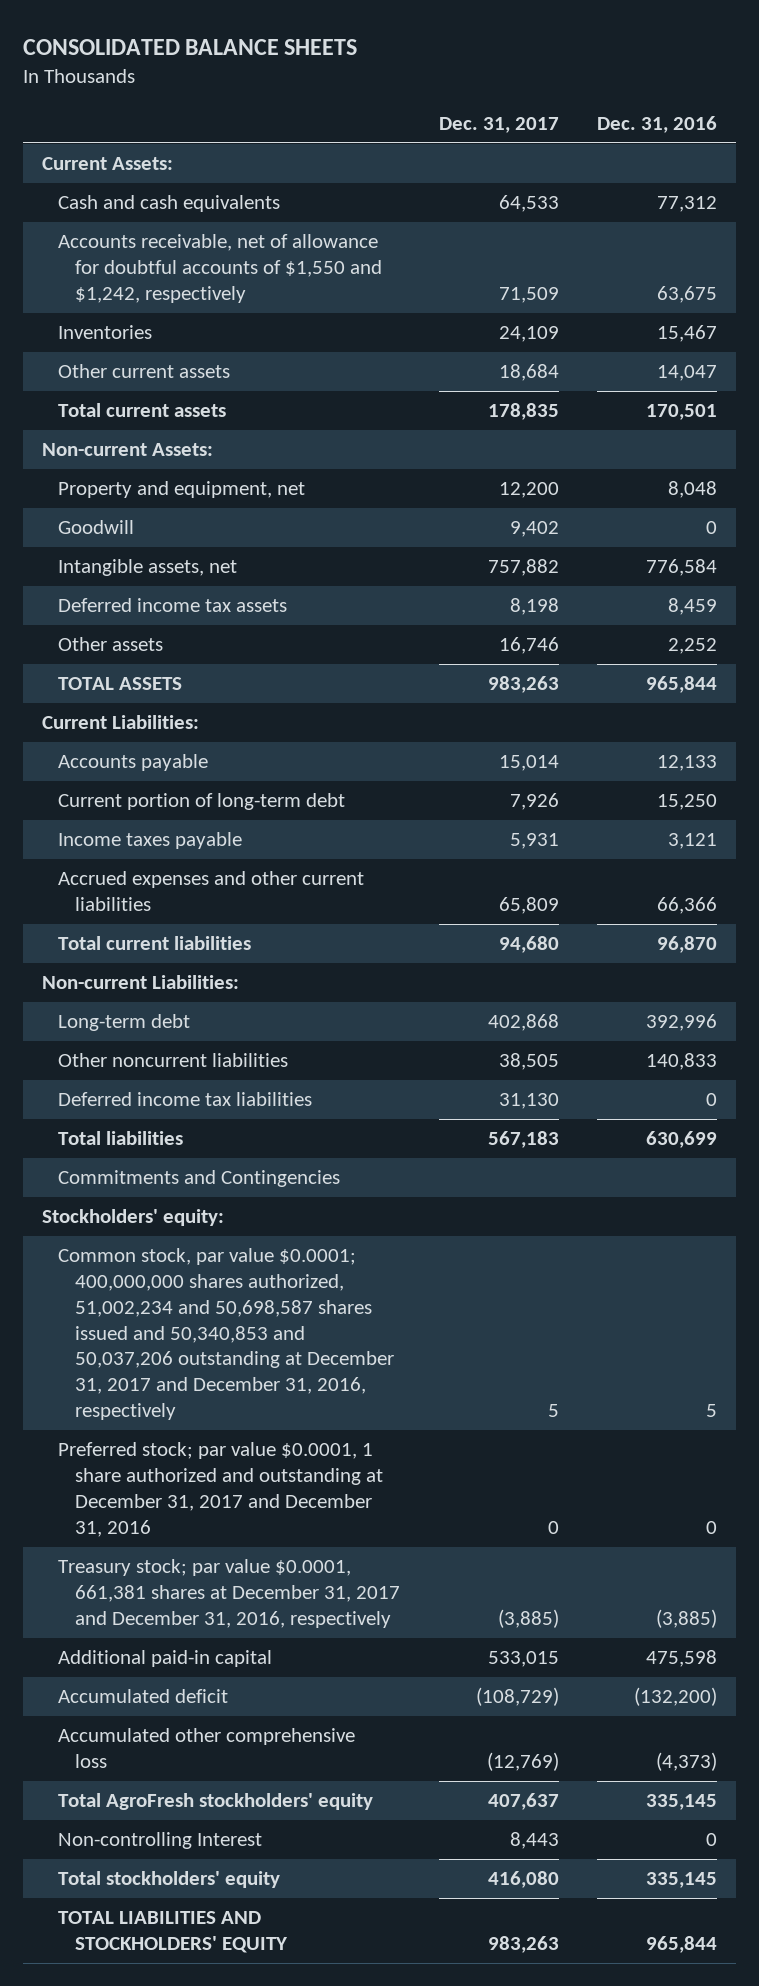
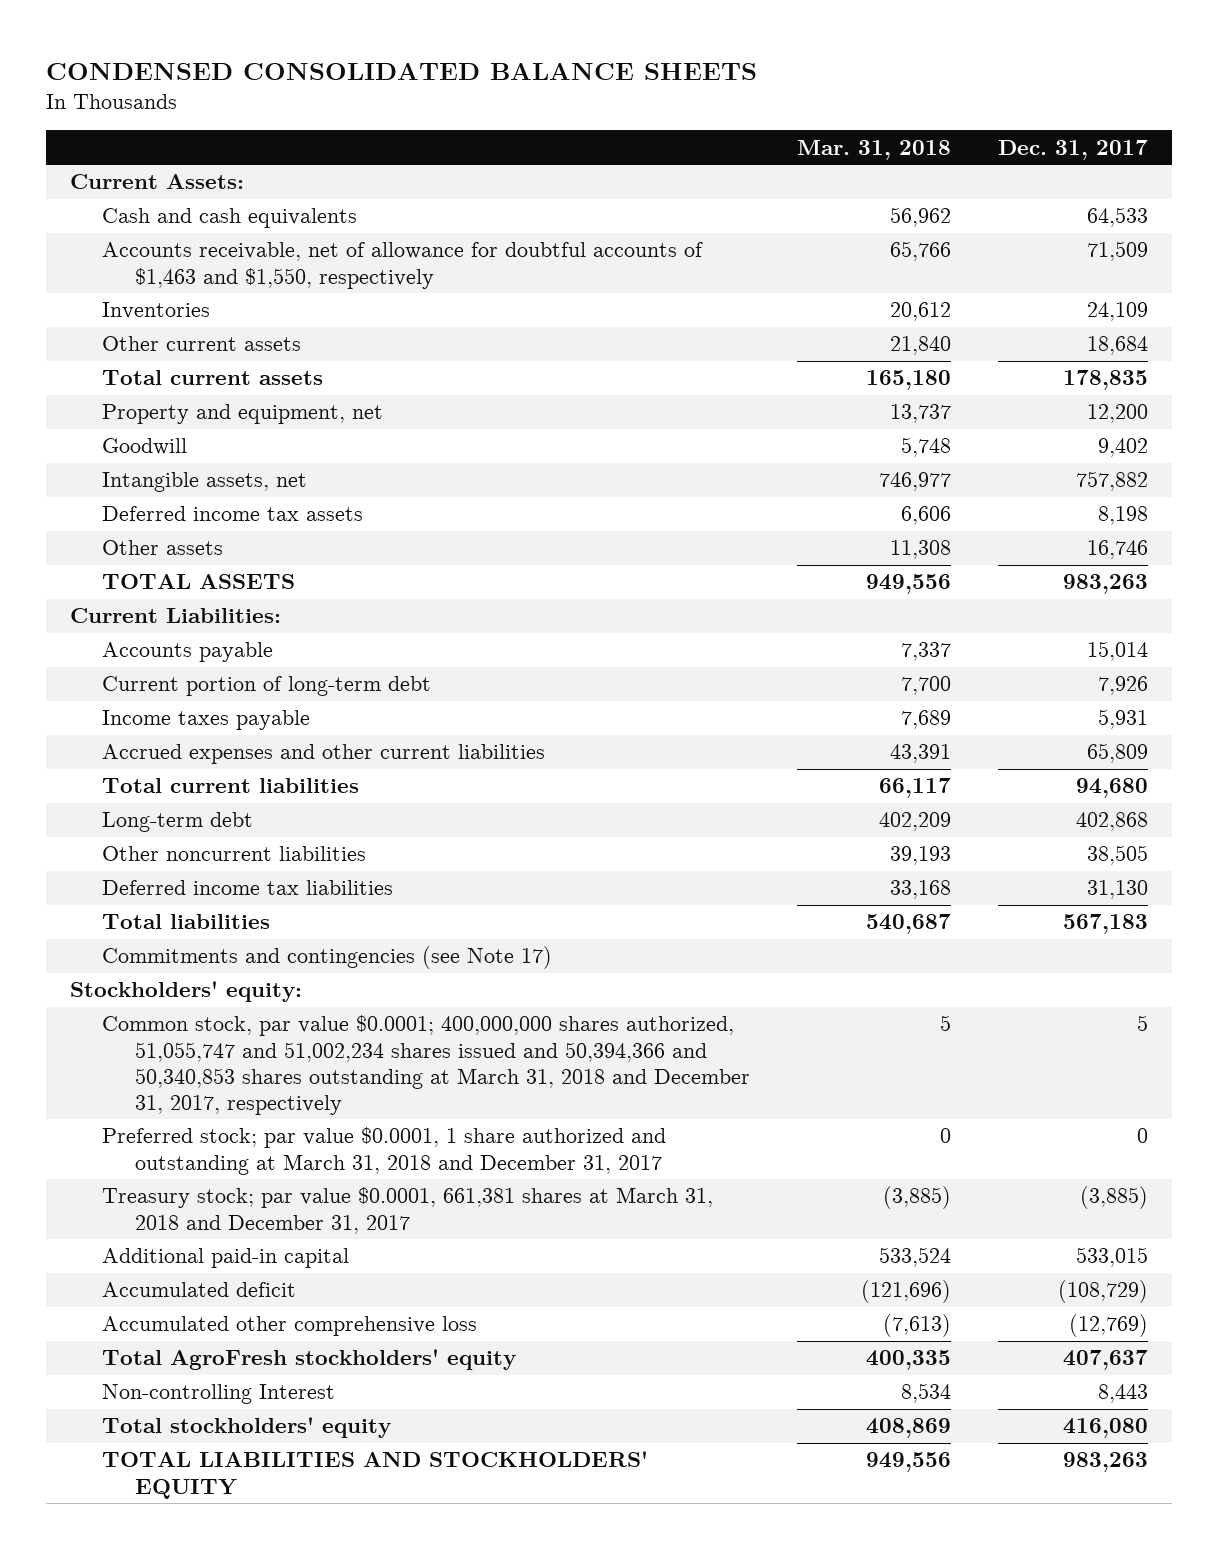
[22,38,357,55] CONSOLIDATED BALANCE SHEETS -> [45,62,757,80] CONDENSED CONSOLIDATED BALANCE SHEETS
[597,115,718,133] Dec. 31, 2016 -> none
none -> [796,139,951,160] Mar. 31, 2018
[58,234,383,303] Accounts receivable, net of allowance for doubtful accounts of $1,550 and $1,242, respectively -> [102,242,704,289] Accounts receivable, net of allowance for doubtful accounts of $1,463 and $1,550, respectively
[41,443,213,457] Non-current Assets: -> none
[41,975,239,990] Non-current Liabilities: -> none
[58,1170,341,1188] Commitments and Contingencies -> [102,946,553,970] Commitments and contingencies (see Note 17)
[58,1248,395,1420] Common stock, par value $0.0001; 400,000,000 shares authorized, 51,002,234 and 50,698,587 shares issued and 50,340,853 and 50,037,206 outstanding at December 31, 2017 and December 31, 2016, respectively -> [102,1015,750,1115] Common stock, par value $0.0001; 400,000,000 shares authorized, 51,055,747 and 51,002,234 shares issued and 50,394,366 and 50,340,853 shares outstanding at March 31, 2018 and December 31, 2017, respectively
[58,1442,384,1537] Preferred stock; par value $0.0001, 1 share authorized and outstanding at December 31, 2017 and December 31, 2016 -> [102,1127,667,1175] Preferred stock; par value $0.0001, 1 share authorized and outstanding at March 31, 2018 and December 31, 2017
[58,1559,401,1628] Treasury stock; par value $0.0001, 661,381 shares at December 31, 2017 and December 31, 2016, respectively -> [102,1187,714,1234] Treasury stock; par value $0.0001, 661,381 shares at March 31, 2018 and December 31, 2017

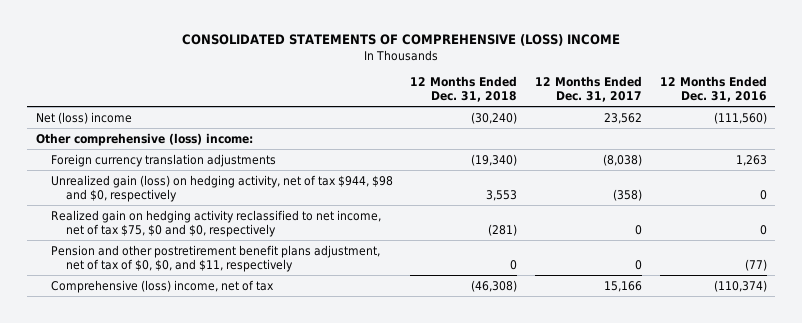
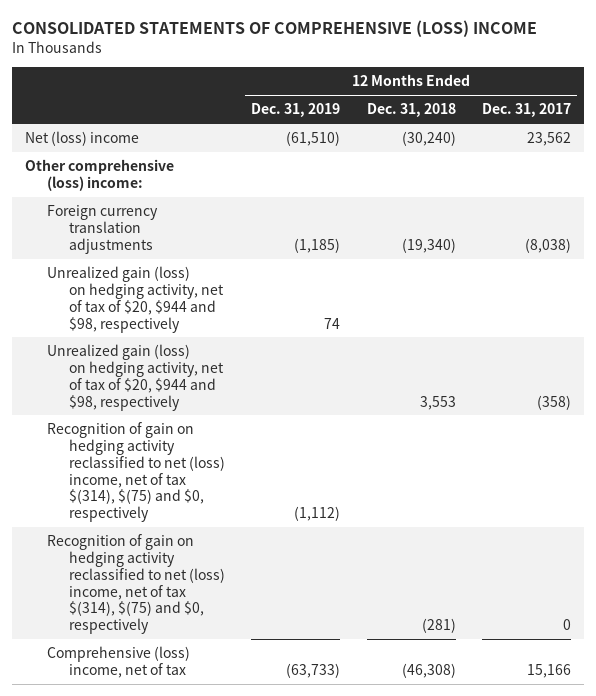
[659,75,767,103] 12 Months Ended Dec. 31, 2016 -> none
none -> [251,103,341,118] Dec. 31, 2019
[50,244,380,273] Pension and other postretirement benefit plans adjustment, net of tax of $0, $0, and $11, respectively -> none
none -> [47,266,225,333] Unrealized gain (loss) on hedging activity, net of tax of $20, $944 and $98, respectively
[50,174,393,203] Unrealized gain (loss) on hedging activity, net of tax $944, $98 and $0, respectively -> [47,344,225,411] Unrealized gain (loss) on hedging activity, net of tax of $20, $944 and $98, respectively
none -> [47,422,226,523] Recognition of gain on hedging activity reclassified to net (loss) income, net of tax $(314), $(75) and $0, respectively
[50,209,381,238] Realized gain on hedging activity reclassified to net income, net of tax $75, $0 and $0, respectively -> [47,534,226,635] Recognition of gain on hedging activity reclassified to net (loss) income, net of tax $(314), $(75) and $0, respectively

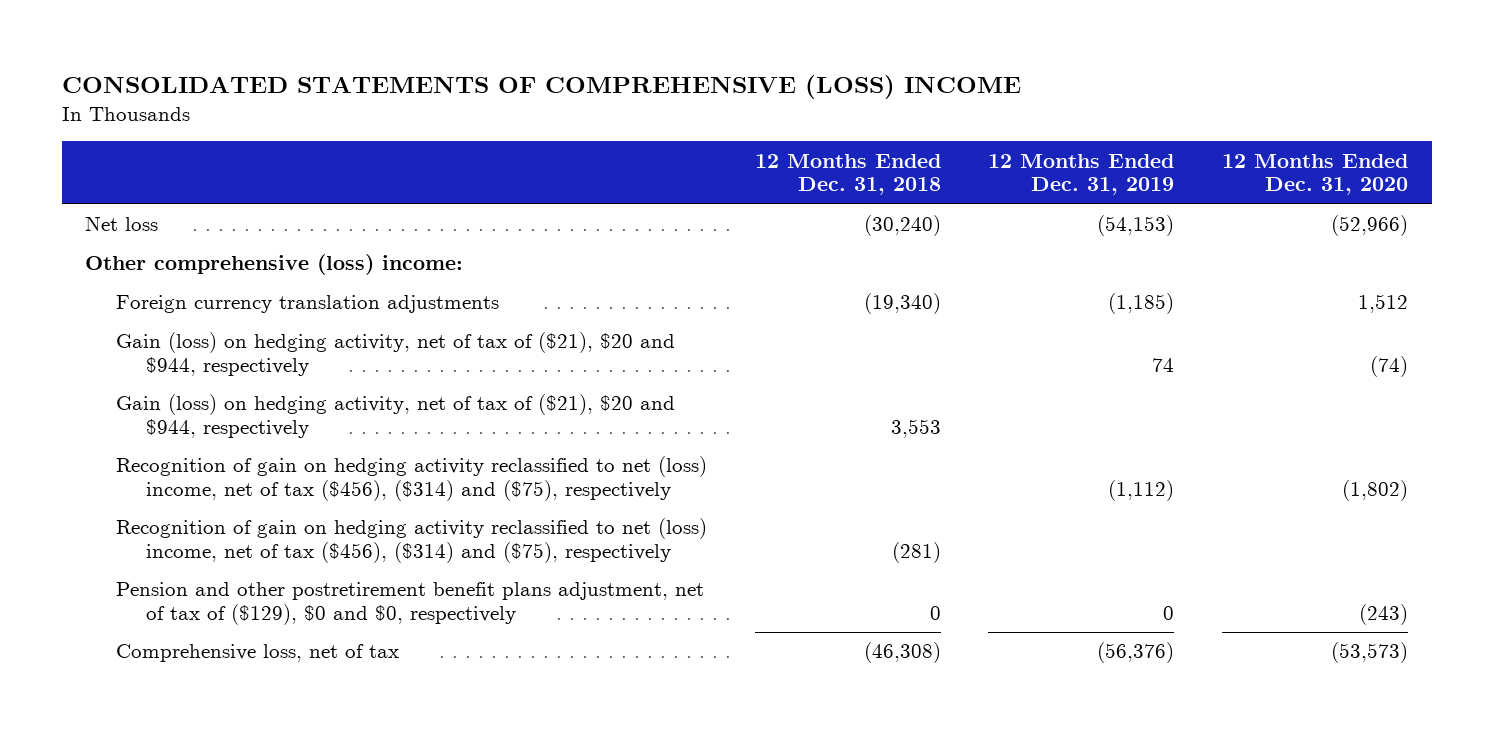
[481,103,571,118] Dec. 31, 2017 -> none
none -> [1222,153,1409,196] 12 Months Ended Dec. 31, 2020
[25,131,140,147] Net (loss) income -> [85,216,159,232] Net loss
[286,131,341,147] (61,510) -> [1097,215,1175,237] (54,153)
[47,266,225,333] Unrealized gain (loss) on hedging activity, net of tax of $20, $944 and $98, respectively -> [115,332,675,377] Gain (loss) on hedging activity, net of tax of ($21), $20 and $944, respectively
[47,344,225,411] Unrealized gain (loss) on hedging activity, net of tax of $20, $944 and $98, respectively -> [115,394,675,439] Gain (loss) on hedging activity, net of tax of ($21), $20 and $944, respectively
[47,422,226,523] Recognition of gain on hedging activity reclassified to net (loss) income, net of tax $(314), $(75) and $0, respectively -> [115,456,707,502] Recognition of gain on hedging activity reclassified to net (loss) income, net of tax ($456), ($314) and ($75), respectively
[47,534,226,635] Recognition of gain on hedging activity reclassified to net (loss) income, net of tax $(314), $(75) and $0, respectively -> [115,518,707,564] Recognition of gain on hedging activity reclassified to net (loss) income, net of tax ($456), ($314) and ($75), respectively
none -> [115,582,704,626] Pension and other postretirement benefit plans adjustment, net of tax of ($129), $0 and $0, respectively
[47,646,191,678] Comprehensive (loss) income, net of tax -> [115,644,399,663] Comprehensive loss, net of tax
[286,662,341,678] (63,733) -> [1097,642,1175,664] (56,376)

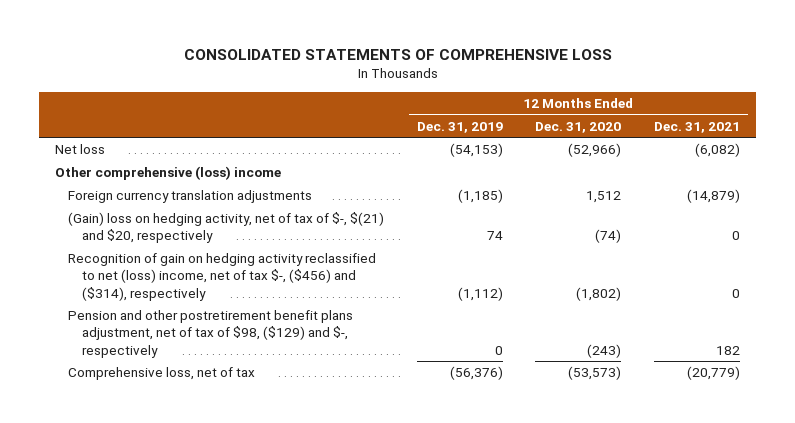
[61,75,1021,100] CONSOLIDATED STATEMENTS OF COMPREHENSIVE (LOSS) INCOME -> [183,49,612,61] CONSOLIDATED STATEMENTS OF COMPREHENSIVE LOSS
[754,153,941,196] 12 Months Ended Dec. 31, 2018 -> none
none -> [653,121,740,133] Dec. 31, 2021
[85,254,464,276] Other comprehensive (loss) income: -> [55,166,282,181] Other comprehensive (loss) income
[115,394,675,439] Gain (loss) on hedging activity, net of tax of ($21), $20 and $944, respectively -> none
[115,518,707,564] Recognition of gain on hedging activity reclassified to net (loss) income, net of tax ($456), ($314) and ($75), respectively -> none
[115,332,675,377] Gain (loss) on hedging activity, net of tax of ($21), $20 and $944, respectively -> [68,212,385,244] (Gain) loss on hedging activity, net of tax of $-, $(21) and $20, respectively
[115,456,707,502] Recognition of gain on hedging activity reclassified to net (loss) income, net of tax ($456), ($314) and ($75), respectively -> [68,253,377,301] Recognition of gain on hedging activity reclassified to net (loss) income, net of tax $-, ($456) and ($314), respectively
[115,582,704,626] Pension and other postretirement benefit plans adjustment, net of tax of ($129), $0 and $0, respectively -> [68,310,354,358] Pension and other postretirement benefit plans adjustment, net of tax of $98, ($129) and $-, respectively

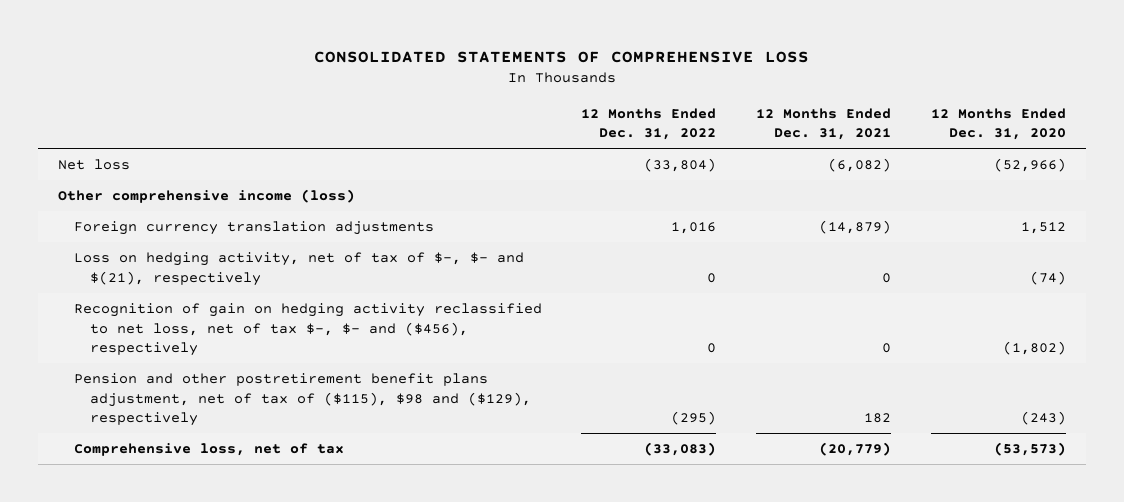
[416,121,503,133] Dec. 31, 2019 -> none
none -> [581,107,717,141] 12 Months Ended Dec. 31, 2022
[55,166,282,181] Other comprehensive (loss) income -> [57,189,355,204] Other comprehensive income (loss)
[68,212,385,244] (Gain) loss on hedging activity, net of tax of $-, $(21) and $20, respectively -> [73,252,524,286] Loss on hedging activity, net of tax of $-, $- and $(21), respectively
[68,253,377,301] Recognition of gain on hedging activity reclassified to net (loss) income, net of tax $-, ($456) and ($314), respectively -> [73,303,542,357] Recognition of gain on hedging activity reclassified to net loss, net of tax $-, $- and ($456), respectively
[68,310,354,358] Pension and other postretirement benefit plans adjustment, net of tax of $98, ($129) and $-, respectively -> [73,373,531,427] Pension and other postretirement benefit plans adjustment, net of tax of ($115), $98 and ($129), respectively

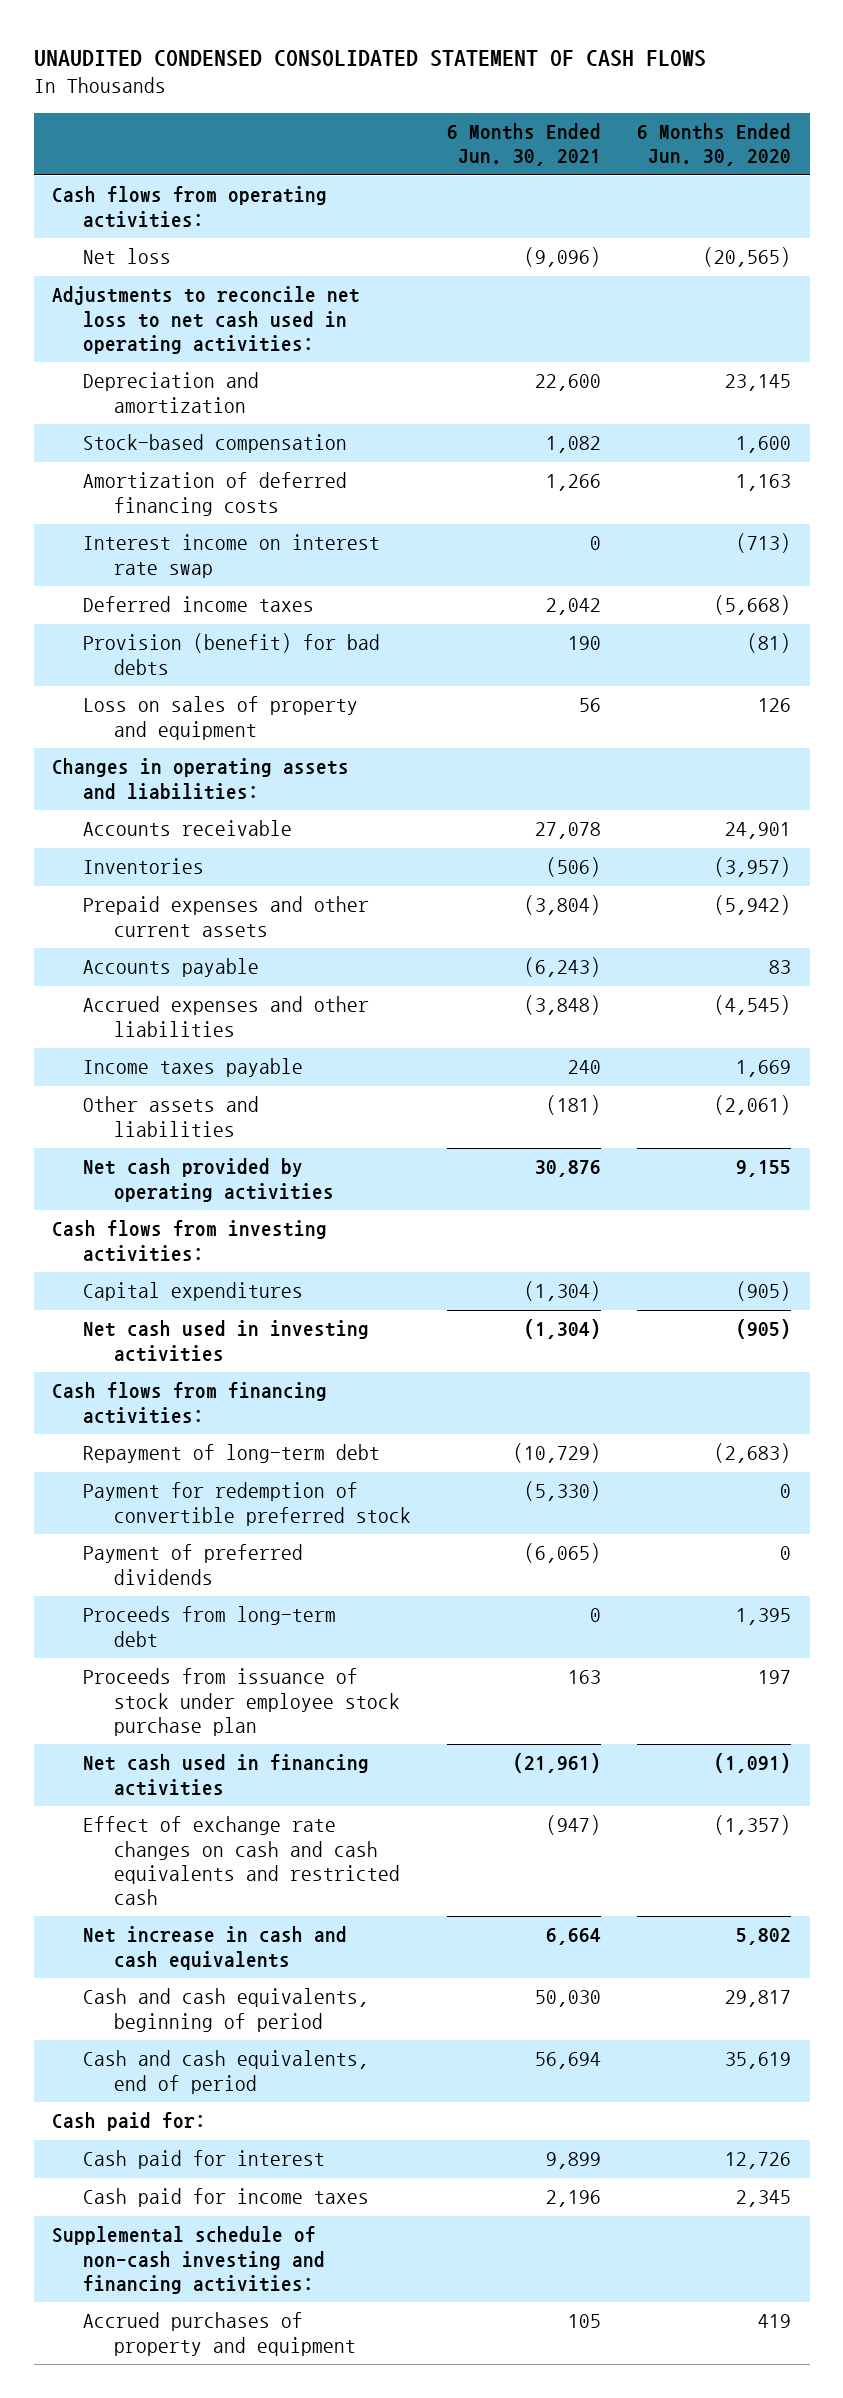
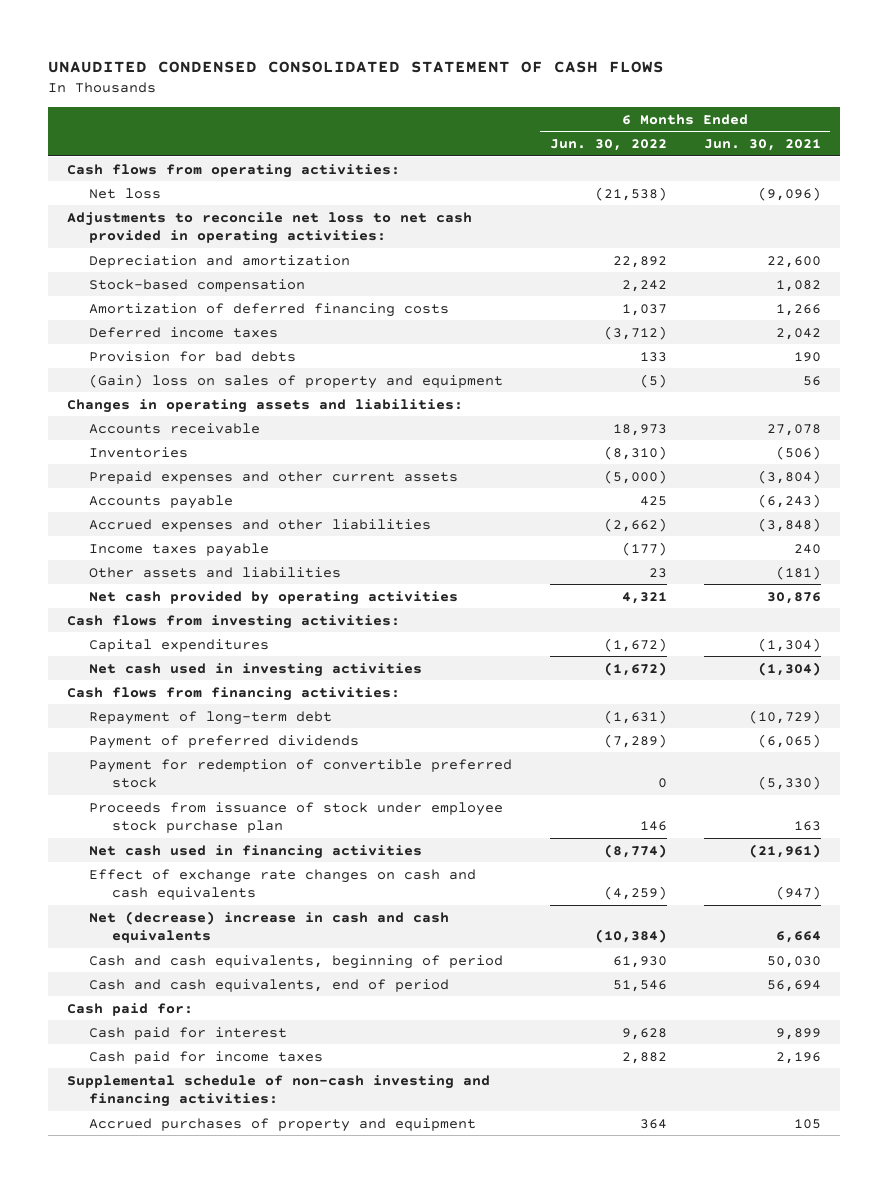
[637,123,792,167] 6 Months Ended Jun. 30, 2020 -> none
none -> [549,139,667,152] Jun. 30, 2022
[51,286,360,354] Adjustments to reconcile net loss to net cash used in operating activities: -> [66,211,472,245] Adjustments to reconcile net loss to net cash provided in operating activities:
[82,534,380,578] Interest income on interest rate swap -> none
[82,633,380,675] Provision (benefit) for bad debts -> [89,350,297,362] Provision for bad debts
[82,696,358,740] Loss on sales of property and equipment -> [89,373,504,389] (Gain) loss on sales of property and equipment
[82,1606,336,1647] Proceeds from long-term debt -> none
[82,1482,411,1526] Payment for redemption of convertible preferred stock -> [89,758,513,789] Payment for redemption of convertible preferred stock
[82,1816,400,1906] Effect of exchange rate changes on cash and cash equivalents and restricted cash -> [89,868,477,901] Effect of exchange rate changes on cash and cash equivalents
[82,1926,347,1970] Net increase in cash and cash equivalents -> [89,910,450,944] Net (decrease) increase in cash and cash equivalents

